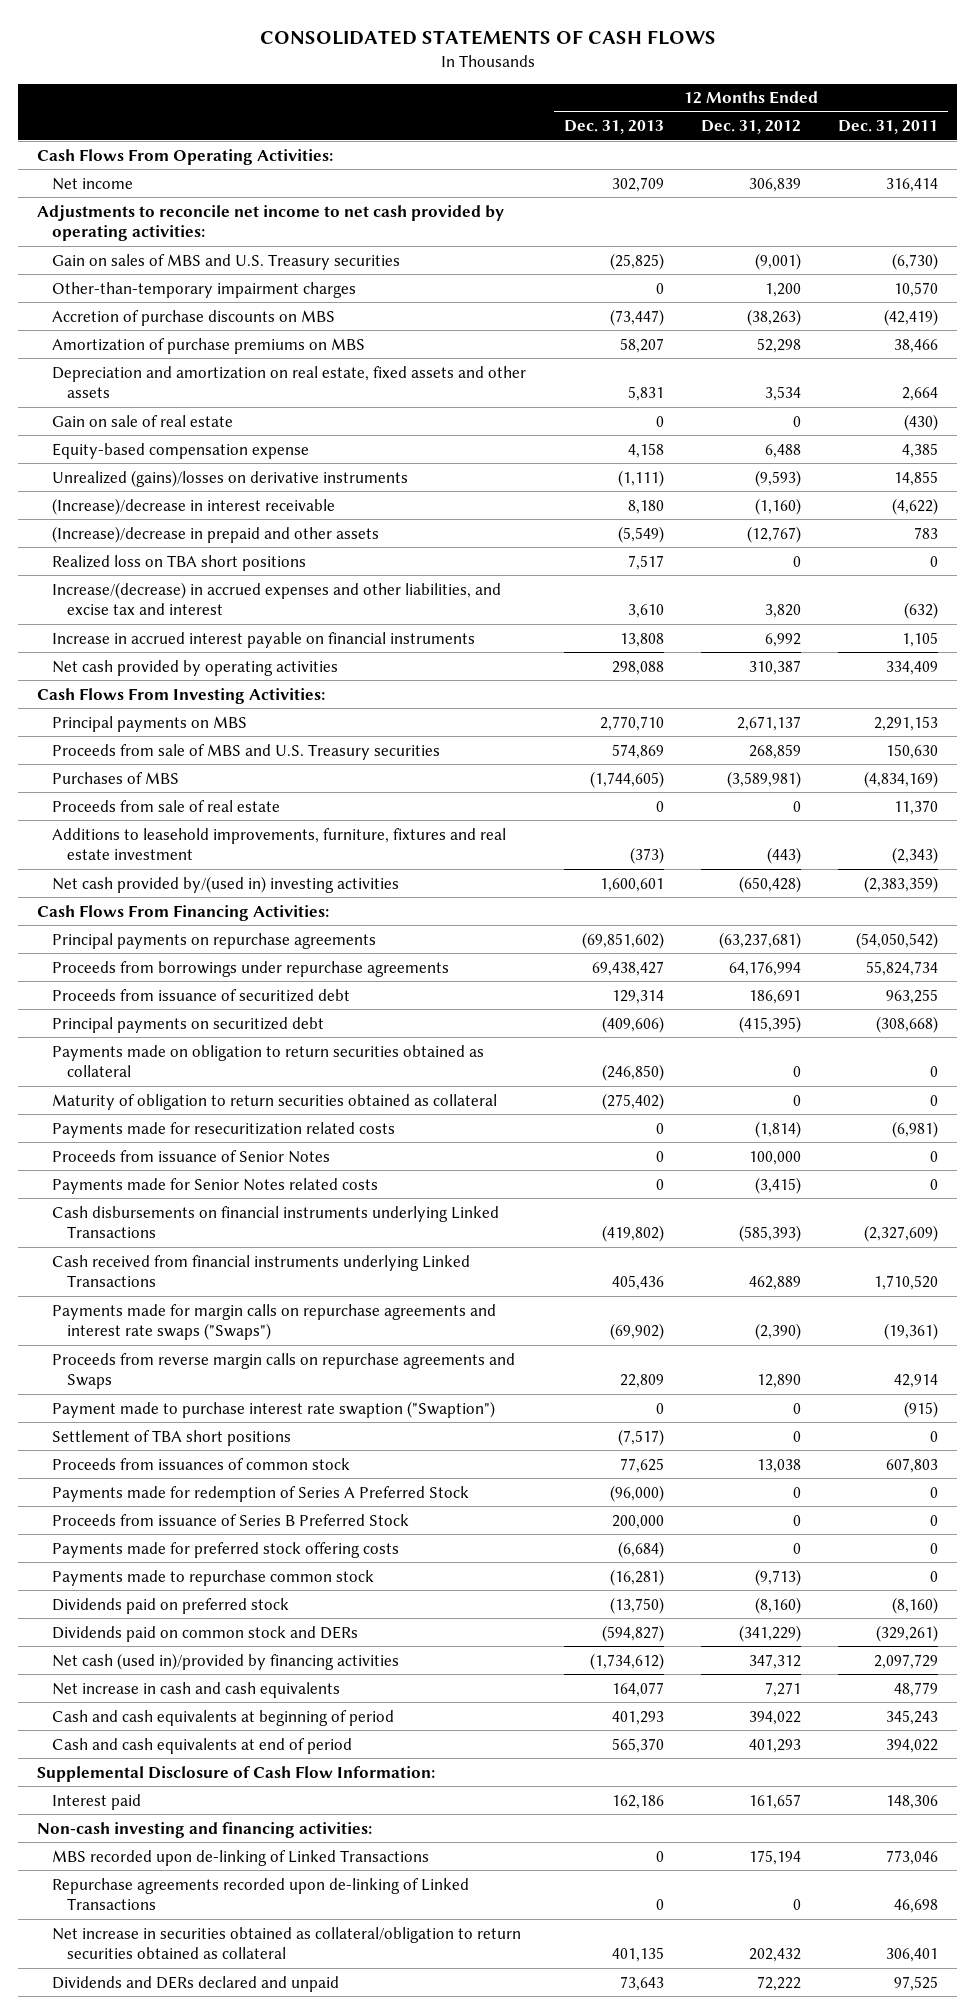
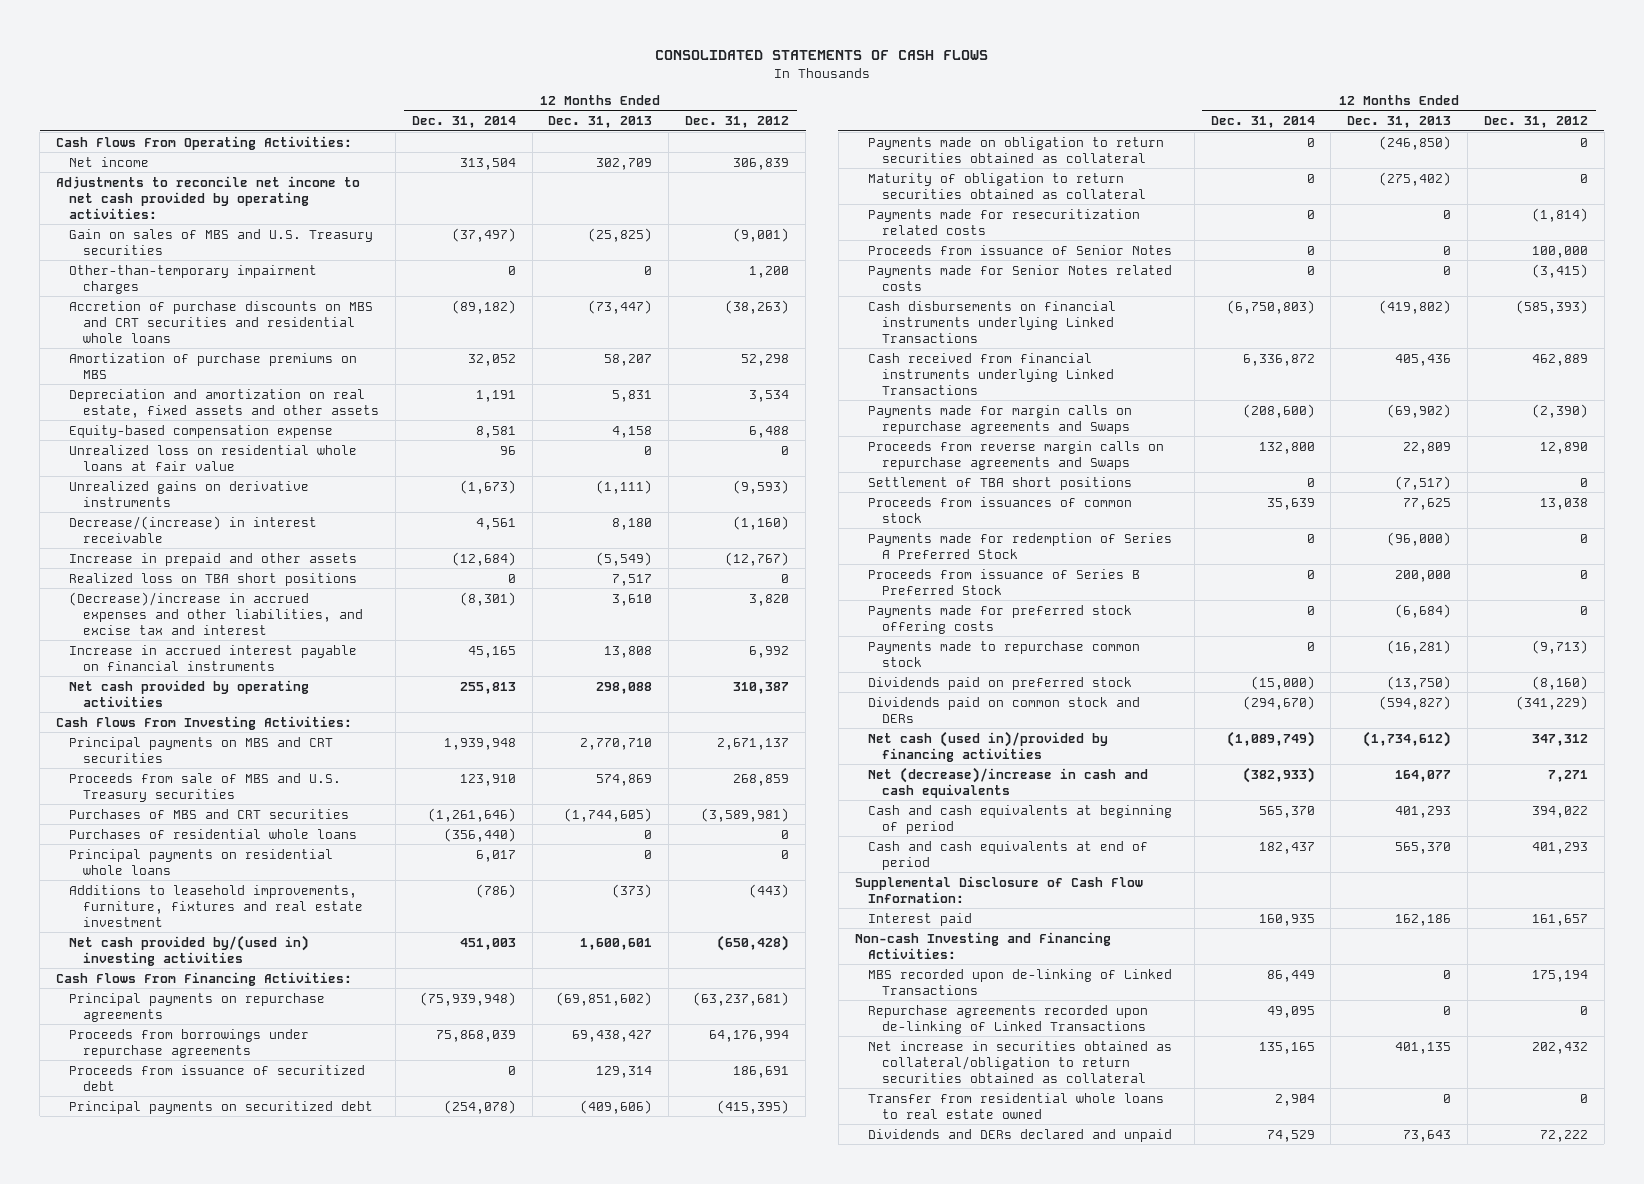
[838,120,939,135] Dec. 31, 2011 -> none
none -> [411,116,516,129] Dec. 31, 2014
[52,309,336,326] Accretion of purchase discounts on MBS -> [69,300,374,343] Accretion of purchase discounts on MBS and CRT securities and residential whole loans
[52,414,234,427] Gain on sale of real estate -> none
none -> [69,444,358,471] Unrealized loss on residential whole loans at fair value
[52,469,409,487] Unrealized (gains)/losses on derivative instruments -> [69,480,310,507] Unrealized gains on derivative instruments
[52,497,336,515] (Increase)/decrease in interest receivable -> [69,515,318,543] Decrease/(increase) in interest receivable
[52,525,380,543] (Increase)/decrease in prepaid and other assets -> [69,552,358,566] Increase in prepaid and other assets
[52,581,502,616] Increase/(decrease) in accrued expenses and other liabilities, and excise tax and interest -> [69,591,363,635] (Decrease)/increase in accrued expenses and other liabilities, and excise tax and interest
[52,715,248,732] Principal payments on MBS -> [69,736,334,763] Principal payments on MBS and CRT securities
[52,799,281,812] Proceeds from sale of real estate -> none
[52,771,180,784] Purchases of MBS -> [69,808,350,819] Purchases of MBS and CRT securities
none -> [69,828,358,839] Purchases of residential whole loans
none -> [69,848,334,875] Principal payments on residential whole loans
[52,1303,497,1341] Payments made for margin calls on repurchase agreements and interest rate swaps ("Swaps") -> [868,404,1133,434] Payments made for margin calls on repurchase agreements and Swaps
[52,1400,496,1418] Payment made to purchase interest rate swaption ("Swaption") -> none
[52,1681,341,1698] Net increase in cash and cash equivalents -> [868,766,1149,798] Net (decrease)/increase in cash and cash equivalents
[36,1821,372,1838] Non-cash investing and financing activities: -> [854,931,1111,959] Non-cash Investing and Financing Activities:
none -> [868,1092,1165,1119] Transfer from residential whole loans to real estate owned

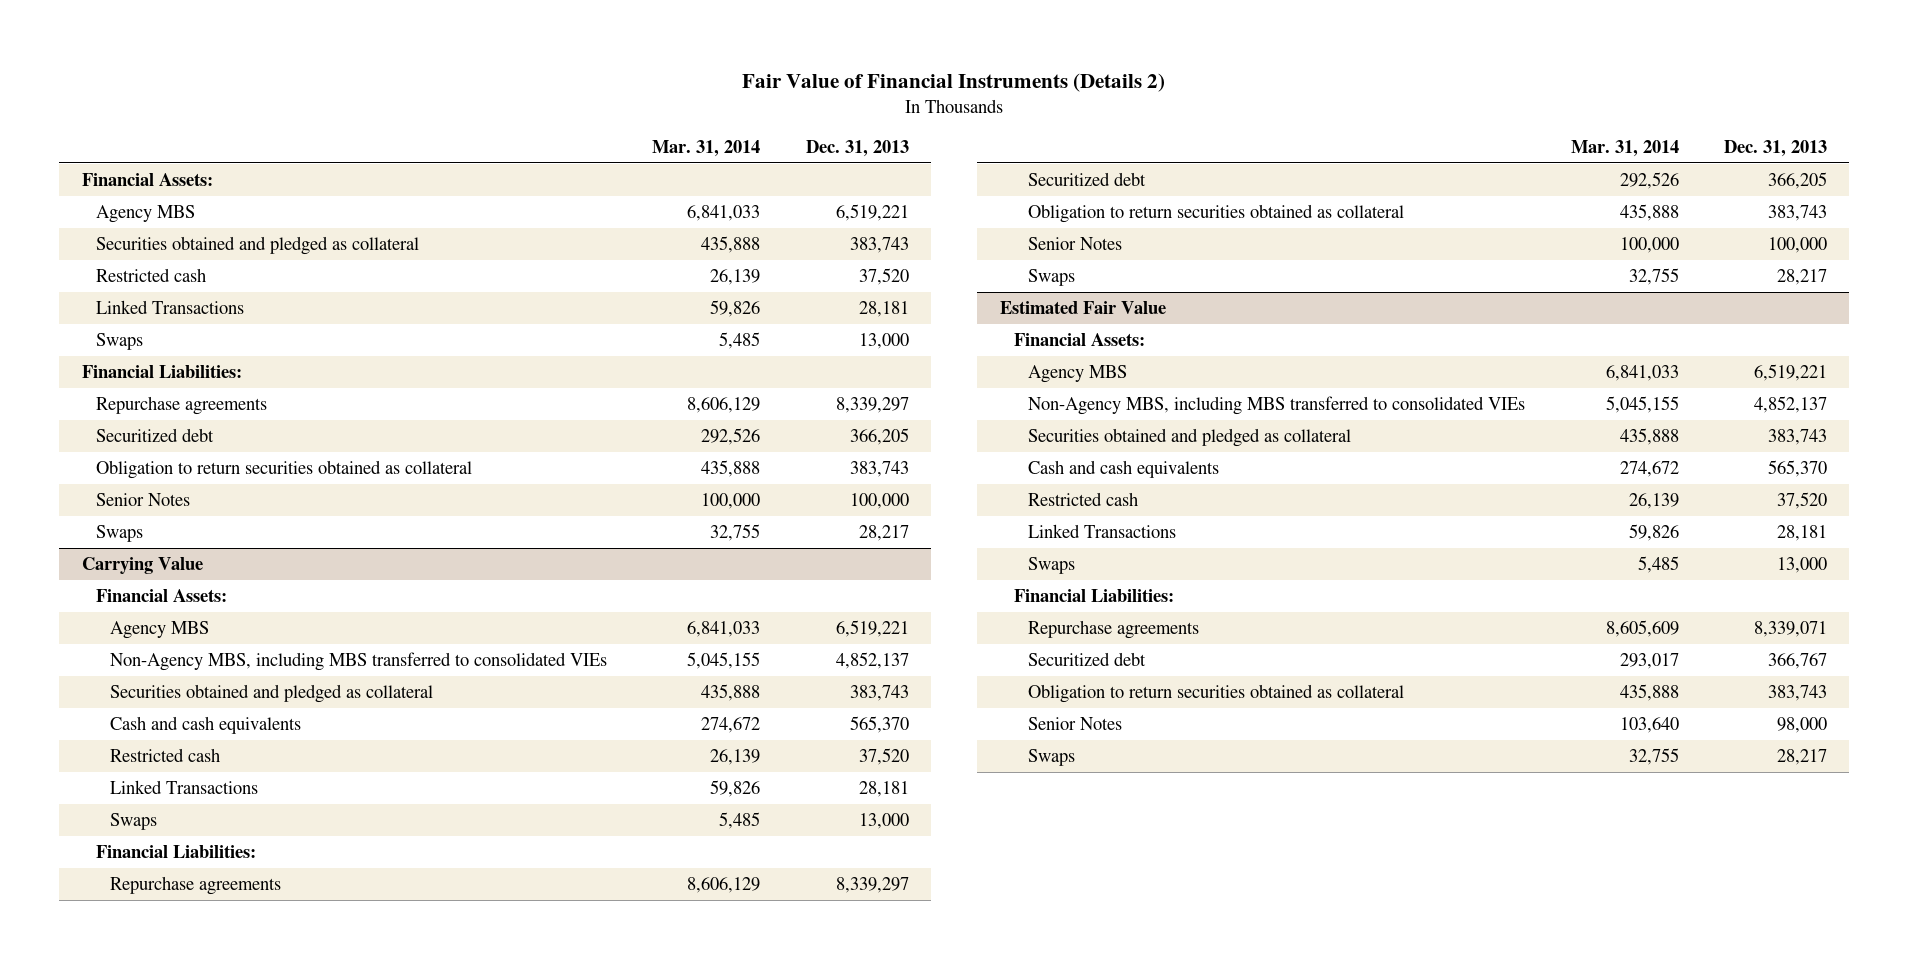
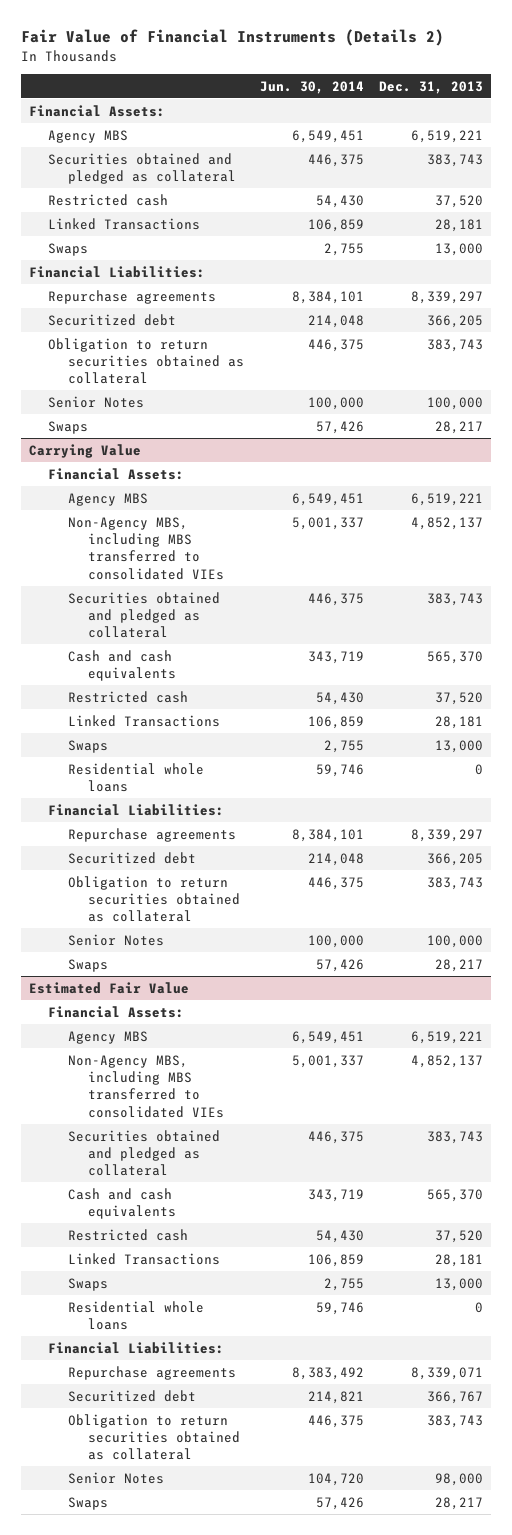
[652,139,761,157] Mar. 31, 2014 -> none
none -> [259,80,364,94] Jun. 30, 2014
none -> [68,762,205,792] Residential whole loans
none -> [68,1300,205,1330] Residential whole loans

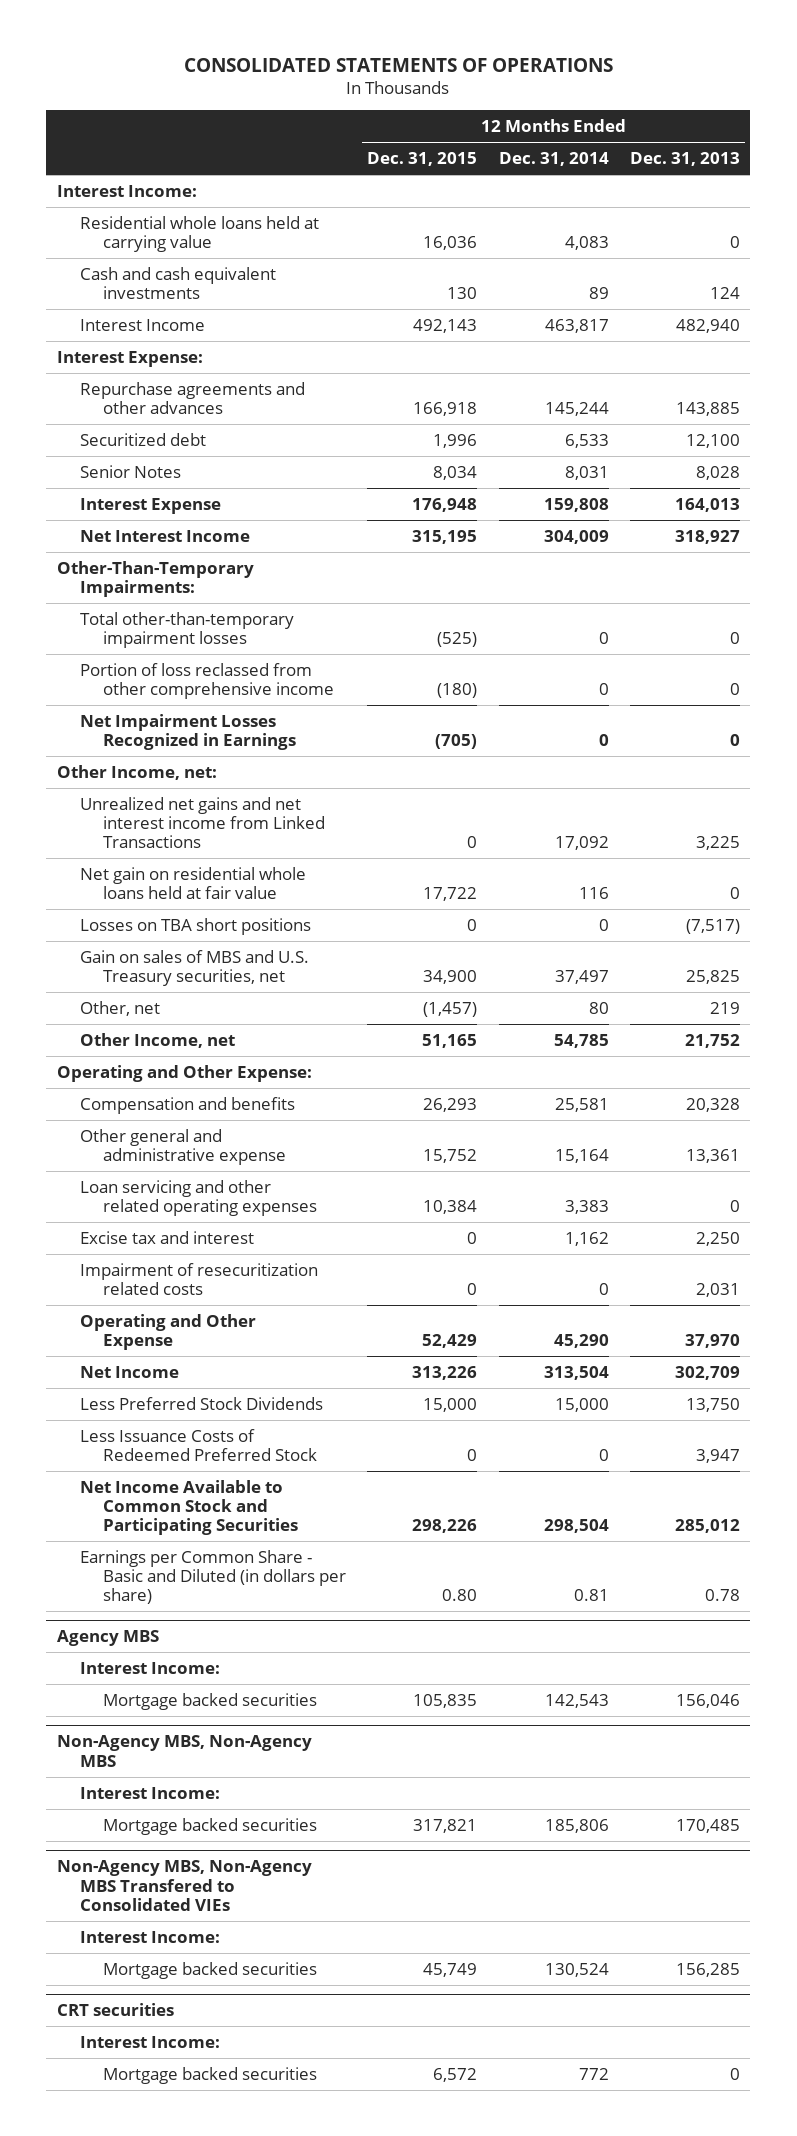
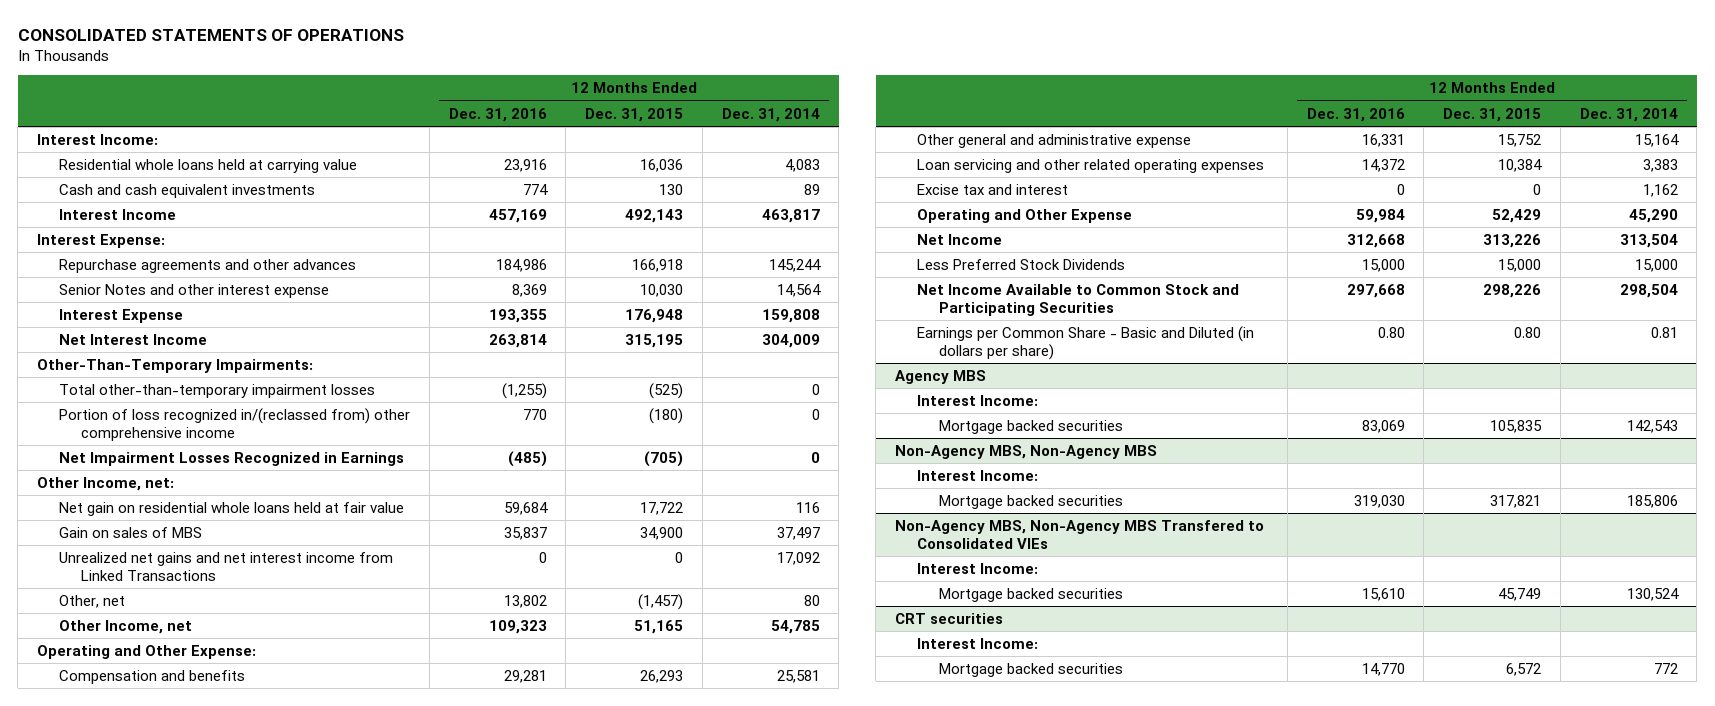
[629,152,740,167] Dec. 31, 2013 -> none
none -> [448,107,547,122] Dec. 31, 2016
[80,432,207,446] Securitized debt -> none
[80,464,182,478] Senior Notes -> [58,283,329,298] Senior Notes and other interest expense
[433,465,478,480] 8,034 -> [640,283,684,297] 10,030
[564,465,609,480] 8,031 -> [776,283,821,297] 14,564
[80,662,335,699] Portion of loss reclassed from other comprehensive income -> [58,407,410,441] Portion of loss recognized in/(reclassed from) other comprehensive income
[80,917,312,935] Losses on TBA short positions -> none
[80,949,310,986] Gain on sales of MBS and U.S. Treasury securities, net -> [58,526,202,538] Gain on sales of MBS
[80,796,326,849] Unrealized net gains and net interest income from Linked Transactions -> [58,551,393,581] Unrealized net gains and net interest income from Linked Transactions
[80,1262,319,1295] Impairment of resecuritization related costs -> none
[80,1428,318,1461] Less Issuance Costs of Redeemed Preferred Stock -> none

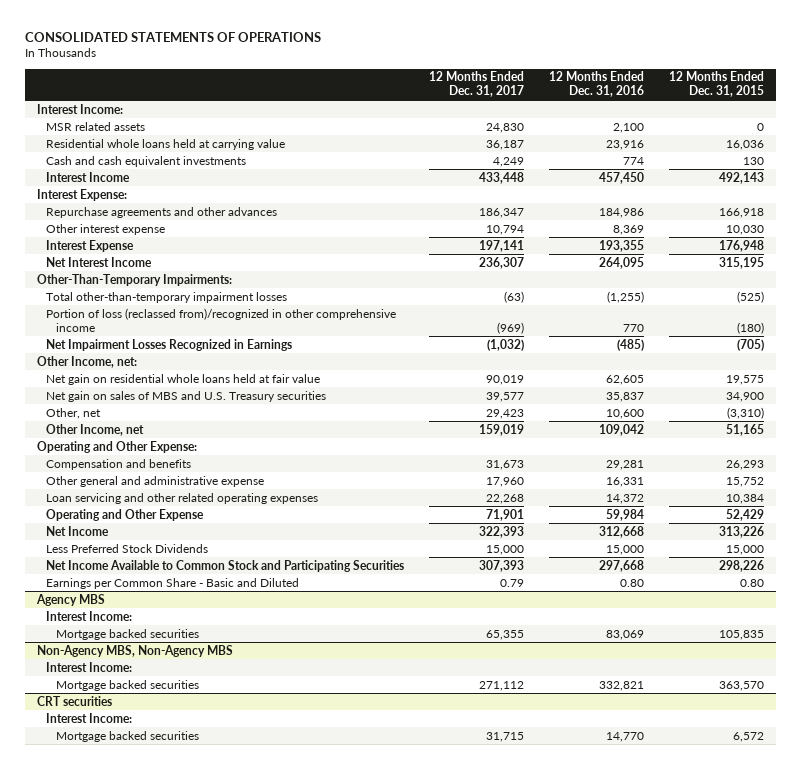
[721,107,820,122] Dec. 31, 2014 -> none
none -> [429,71,525,98] 12 Months Ended Dec. 31, 2017
none -> [46,121,146,131] MSR related assets
[488,208,547,223] 457,169 -> [599,171,645,184] 457,450
[58,283,329,298] Senior Notes and other interest expense -> [46,223,166,235] Other interest expense
[488,333,547,348] 263,814 -> [599,256,645,269] 264,095
[58,407,410,441] Portion of loss recognized in/(reclassed from) other comprehensive income -> [46,307,397,332] Portion of loss (reclassed from)/recognized in other comprehensive income
[58,551,393,581] Unrealized net gains and net interest income from Linked Transactions -> none
[503,501,548,515] 59,684 -> [606,374,645,385] 62,605
[640,501,684,515] 17,722 -> [725,374,764,385] 19,575
[58,526,202,538] Gain on sales of MBS -> [46,390,327,402] Net gain on sales of MBS and U.S. Treasury securities
[503,594,547,608] 13,802 -> [606,408,645,419] 10,600
[638,593,684,610] (1,457) -> [726,406,764,419] (3,310)
[488,619,547,634] 109,323 -> [599,423,645,436] 109,042
[916,183,1068,195] Excise tax and interest -> none
[916,325,1254,360] Earnings per Common Share - Basic and Diluted (in dollars per share) -> [46,577,300,589] Earnings per Common Share - Basic and Diluted
[895,519,1265,549] Non-Agency MBS, Non-Agency MBS Transfered to Consolidated VIEs -> none
[916,562,1038,574] Interest Income: -> none
[938,587,1123,602] Mortgage backed securities -> none
[1353,494,1405,508] 319,030 -> [599,680,645,691] 332,821
[1490,494,1542,508] 317,821 -> [718,680,764,691] 363,570

